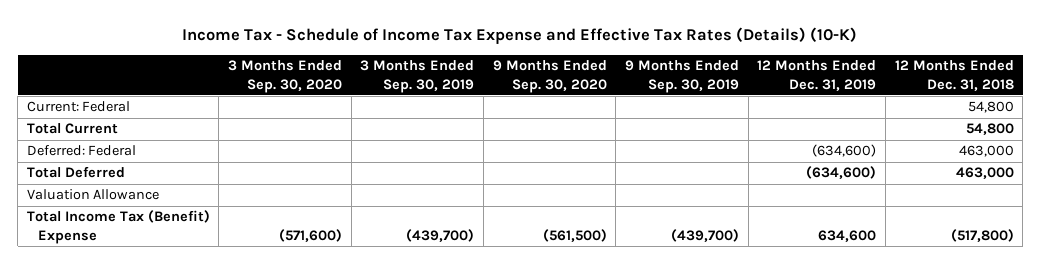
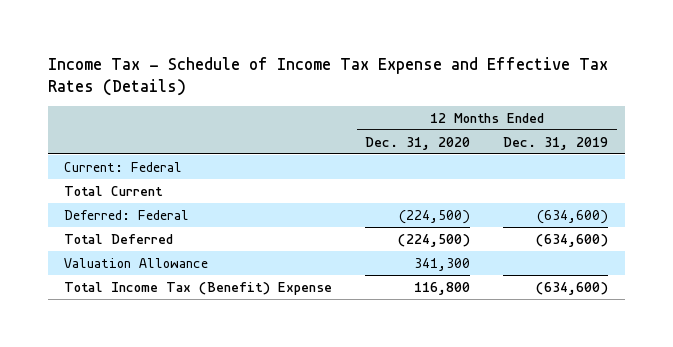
[182,27,858,45] Income Tax - Schedule of Income Tax Expense and Effective Tax Rates (Details) (10-K) -> [47,56,608,96] Income Tax - Schedule of Income Tax Expense and Effective Tax Rates (Details)
[228,60,343,93] 3 Months Ended Sep. 30, 2020 -> none
[360,60,475,93] 3 Months Ended Sep. 30, 2019 -> none
[492,60,607,93] 9 Months Ended Sep. 30, 2020 -> none
[624,60,739,93] 9 Months Ended Sep. 30, 2019 -> none
[894,60,1014,91] 12 Months Ended Dec. 31, 2018 -> none
none -> [365,136,471,150] Dec. 31, 2020
[818,229,877,242] 634,600 -> [536,281,609,295] (634,600)

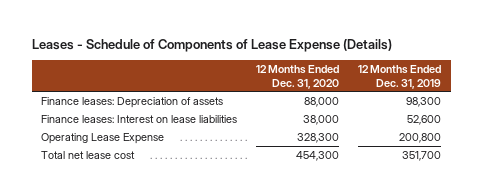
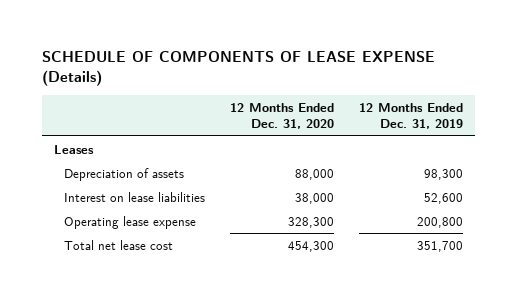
[31,39,392,53] Leases - Schedule of Components of Lease Expense (Details) -> [41,49,435,87] SCHEDULE OF COMPONENTS OF LEASE EXPENSE (Details)
none -> [53,144,94,154] Leases
[41,96,224,108] Finance leases: Depreciation of assets -> [64,167,185,181] Depreciation of assets
[41,114,238,123] Finance leases: Interest on lease liabilities -> [64,191,206,202] Interest on lease liabilities
[41,132,165,144] Operating Lease Expense -> [64,215,197,229] Operating lease expense

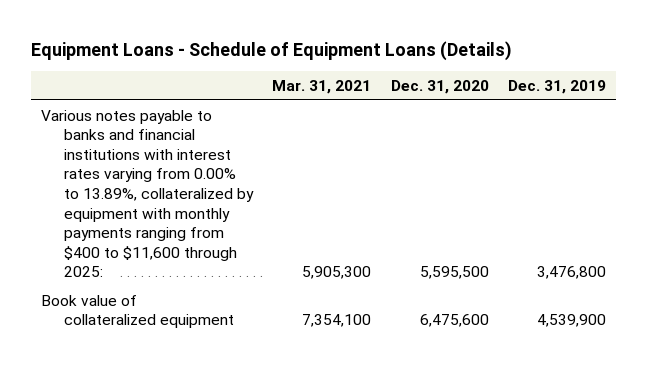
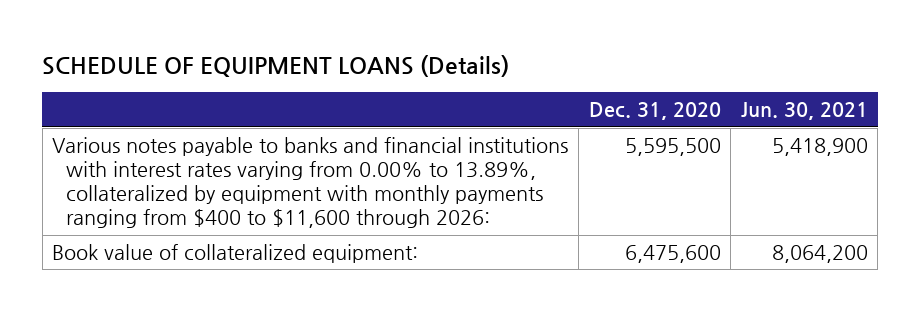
[31,40,513,61] Equipment Loans - Schedule of Equipment Loans (Details) -> [42,54,510,77] SCHEDULE OF EQUIPMENT LOANS (Details)
[272,80,372,95] Mar. 31, 2021 -> none
[507,80,606,95] Dec. 31, 2019 -> none
none -> [740,102,868,121] Jun. 30, 2021
[41,109,254,278] Various notes payable to banks and financial institutions with interest rates varying from 0.00% to 13.89%, collateralized by equipment with monthly payments ranging from $400 to $11,600 through 2025: -> [52,136,569,229] Various notes payable to banks and financial institutions with interest rates varying from 0.00% to 13.89%, collateralized by equipment with monthly payments ranging from $400 to $11,600 through 2026:
[41,294,234,329] Book value of collateralized equipment -> [52,243,419,263] Book value of collateralized equipment:

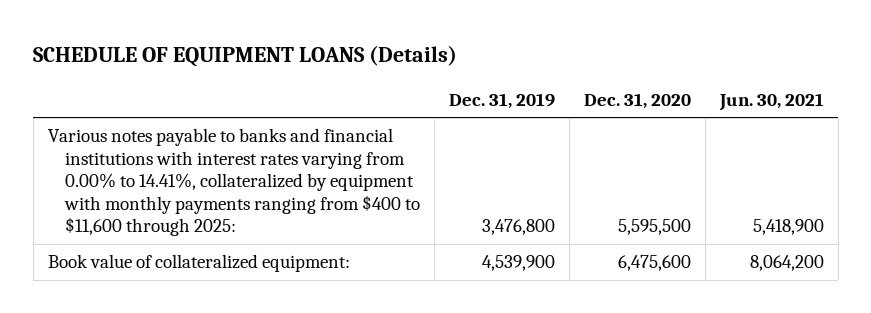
none -> [448,92,555,109] Dec. 31, 2019
[52,136,569,229] Various notes payable to banks and financial institutions with interest rates varying from 0.00% to 13.89%, collateralized by equipment with monthly payments ranging from $400 to $11,600 through 2026: -> [47,128,421,237] Various notes payable to banks and financial institutions with interest rates varying from 0.00% to 14.41%, collateralized by equipment with monthly payments ranging from $400 to $11,600 through 2025:

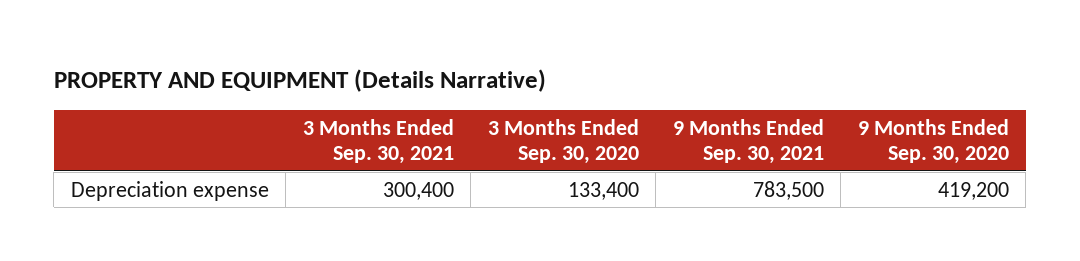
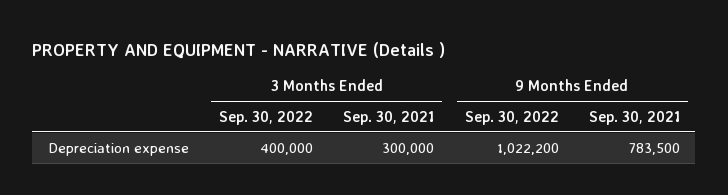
[53,68,546,92] PROPERTY AND EQUIPMENT (Details Narrative) -> [32,42,446,60] PROPERTY AND EQUIPMENT - NARRATIVE (Details )
[487,118,639,164] 3 Months Ended Sep. 30, 2020 -> none
[857,118,1009,164] 9 Months Ended Sep. 30, 2020 -> none
none -> [218,110,313,125] Sep. 30, 2022
none -> [464,110,559,125] Sep. 30, 2022
[382,181,454,200] 300,400 -> [382,143,435,156] 300,000

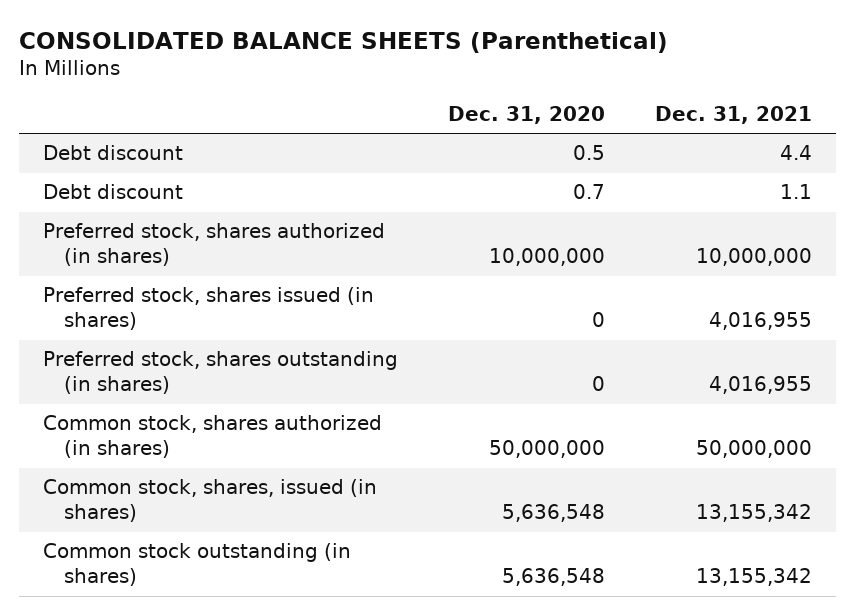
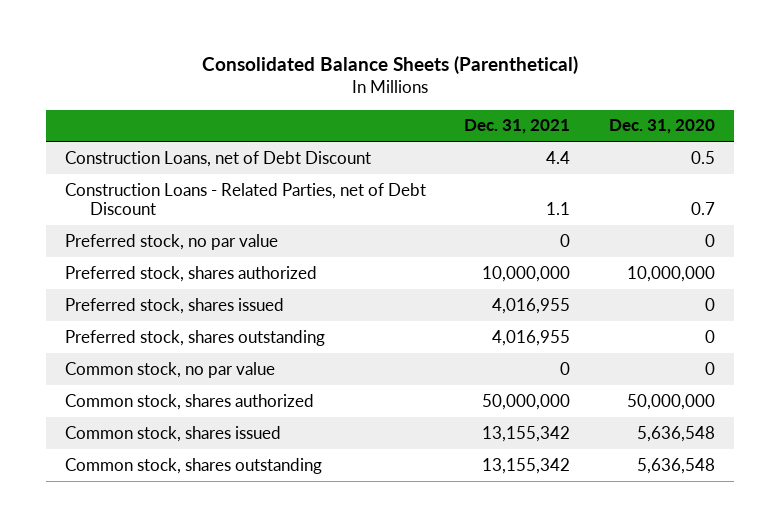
[18,32,668,54] CONSOLIDATED BALANCE SHEETS (Parenthetical) -> [201,56,578,75] Consolidated Balance Sheets (Parenthetical)
[43,145,184,161] Debt discount -> [64,150,371,167] Construction Loans, net of Debt Discount
[43,184,184,200] Debt discount -> [64,182,426,215] Construction Loans - Related Parties, net of Debt Discount
none -> [64,233,278,250] Preferred stock, no par value
[43,223,386,267] Preferred stock, shares authorized (in shares) -> [64,265,317,282] Preferred stock, shares authorized
[43,287,375,331] Preferred stock, shares issued (in shares) -> [64,297,284,314] Preferred stock, shares issued
[43,351,399,395] Preferred stock, shares outstanding (in shares) -> [64,329,325,346] Preferred stock, shares outstanding
none -> [64,361,275,378] Common stock, no par value
[43,415,383,459] Common stock, shares authorized (in shares) -> [64,393,314,410] Common stock, shares authorized
[43,479,378,523] Common stock, shares, issued (in shares) -> [64,425,281,442] Common stock, shares issued
[43,543,352,587] Common stock outstanding (in shares) -> [64,457,322,474] Common stock, shares outstanding

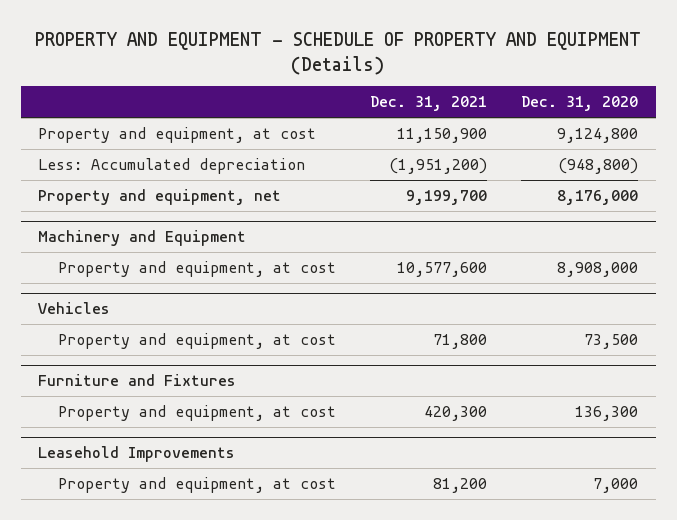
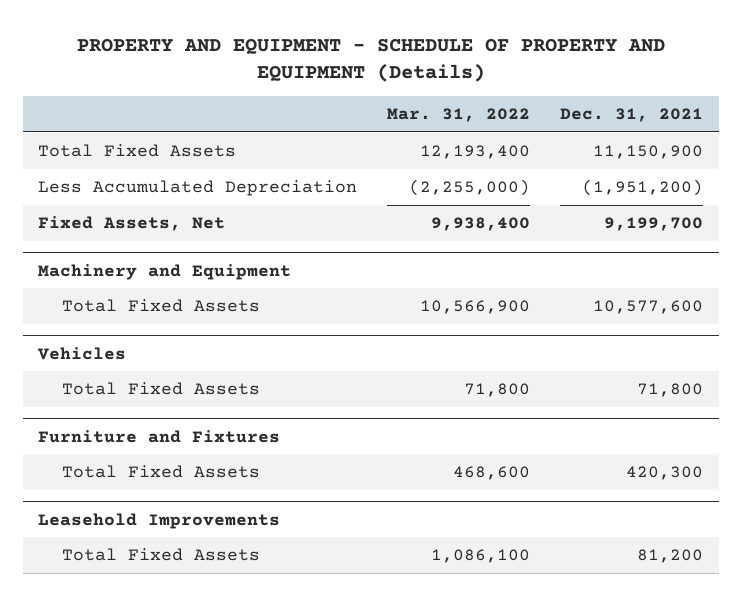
[521,96,639,112] Dec. 31, 2020 -> none
none -> [387,107,531,122] Mar. 31, 2022
[38,126,317,143] Property and equipment, at cost -> [38,143,237,157] Total Fixed Assets
[38,157,306,174] Less: Accumulated depreciation -> [38,179,358,196] Less Accumulated Depreciation
[38,188,282,205] Property and equipment, net -> [38,215,226,231] Fixed Assets, Net
[57,260,336,277] Property and equipment, at cost -> [61,298,260,312] Total Fixed Assets
[57,332,336,349] Property and equipment, at cost -> [61,381,260,395] Total Fixed Assets
[57,404,336,421] Property and equipment, at cost -> [61,464,260,478] Total Fixed Assets
[57,476,336,493] Property and equipment, at cost -> [61,547,260,561] Total Fixed Assets

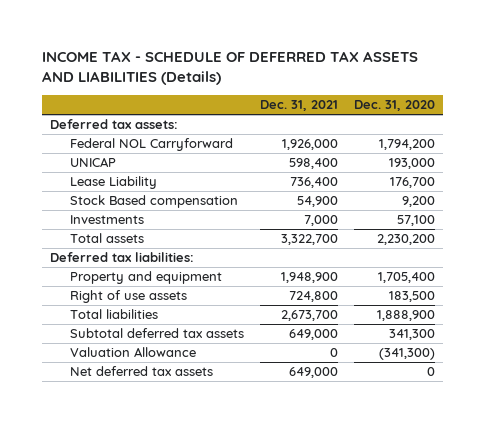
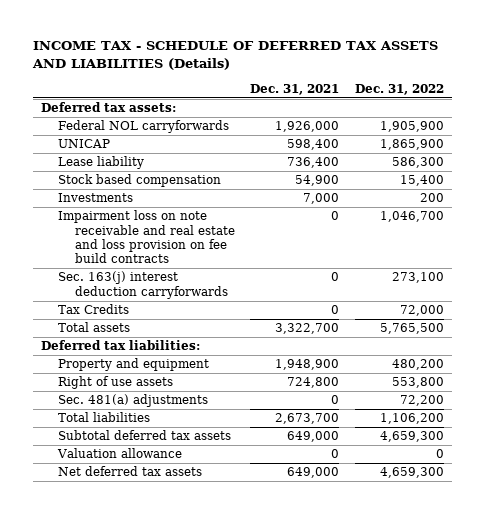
[354,100,436,112] Dec. 31, 2020 -> none
none -> [355,83,445,95] Dec. 31, 2022
[70,138,234,152] Federal NOL Carryforward -> [57,120,229,134] Federal NOL carryforwards
[70,176,158,190] Lease Liability -> [57,156,144,170] Lease liability
[70,195,239,209] Stock Based compensation -> [57,174,221,188] Stock based compensation
none -> [57,210,235,264] Impairment loss on note receivable and real estate and loss provision on fee build contracts
none -> [57,271,228,299] Sec. 163(j) interest deduction carryforwards
none -> [57,304,129,315] Tax Credits
none -> [57,394,208,408] Sec. 481(a) adjustments
[70,347,197,358] Valuation Allowance -> [56,448,182,459] Valuation allowance

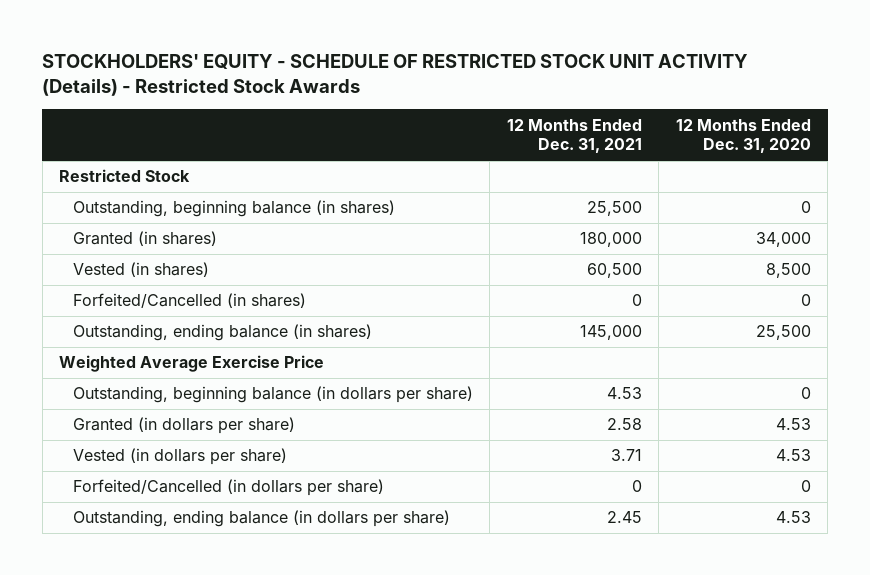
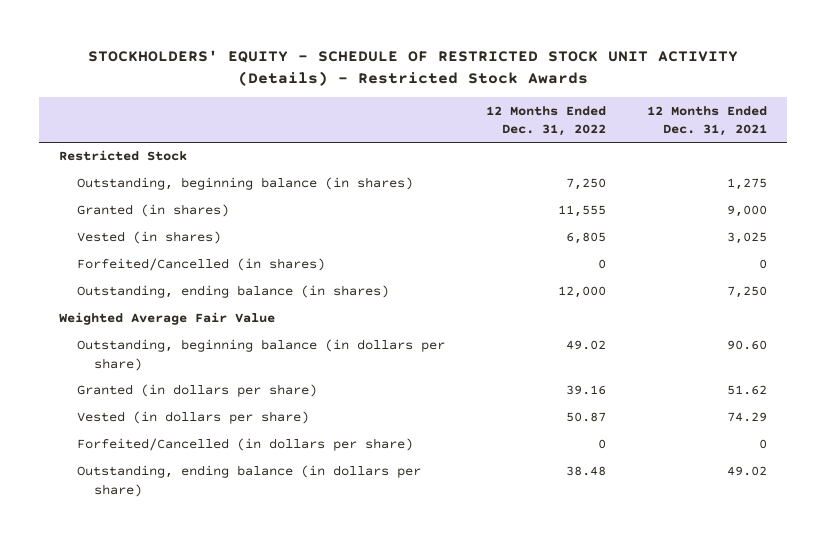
[675,118,811,154] 12 Months Ended Dec. 31, 2020 -> none
none -> [485,105,606,137] 12 Months Ended Dec. 31, 2022
[586,201,642,217] 25,500 -> [726,178,767,191] 1,275
[579,232,642,248] 180,000 -> [726,205,767,218] 9,000
[586,263,642,279] 60,500 -> [726,232,767,245] 3,025
[579,325,642,341] 145,000 -> [726,286,767,299] 7,250
[59,355,325,373] Weighted Average Exercise Price -> [59,312,276,326] Weighted Average Fair Value
[606,387,642,400] 4.53 -> [726,340,767,351] 90.60
[606,418,642,431] 2.58 -> [726,385,767,396] 51.62
[610,449,642,462] 3.71 -> [726,412,767,423] 74.29
[606,511,642,524] 2.45 -> [726,466,767,477] 49.02

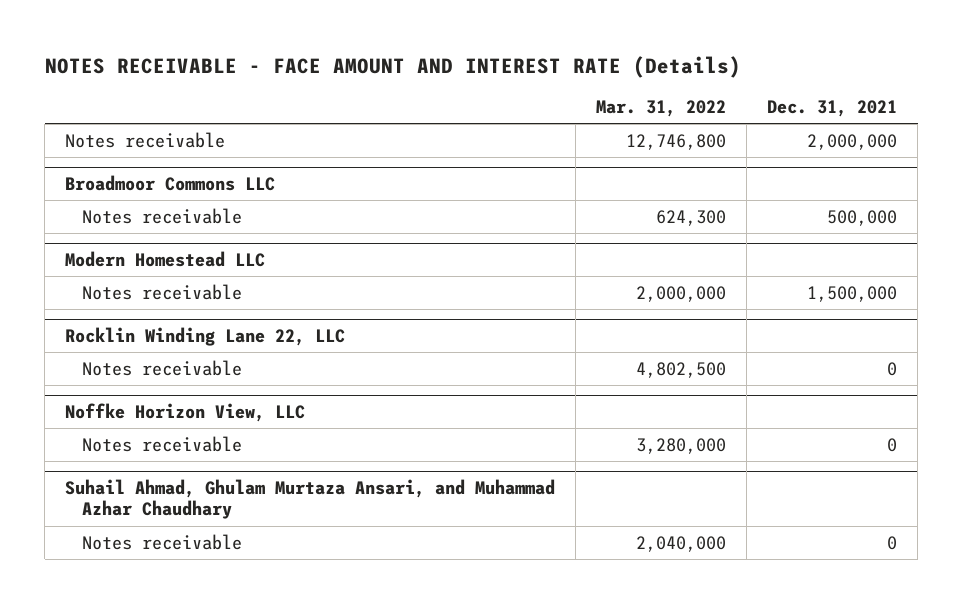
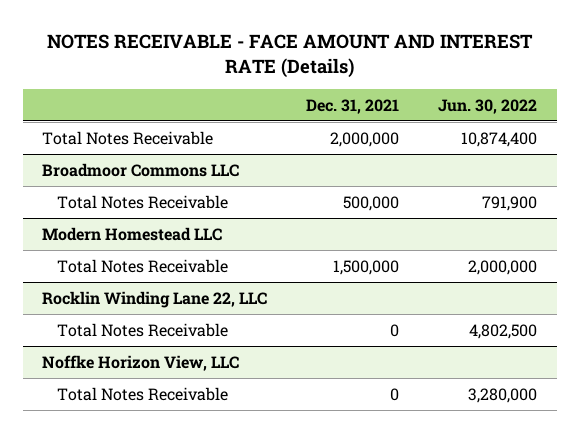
[596,100,727,118] Mar. 31, 2022 -> none
none -> [438,98,538,114] Jun. 30, 2022
[65,131,226,148] Notes receivable -> [42,130,214,145] Total Notes Receivable
[82,207,243,224] Notes receivable -> [56,194,228,209] Total Notes Receivable
[82,283,243,300] Notes receivable -> [56,258,228,273] Total Notes Receivable
[82,359,243,376] Notes receivable -> [56,322,228,337] Total Notes Receivable
[65,479,556,520] Suhail Ahmad, Ghulam Murtaza Ansari, and Muhammad Azhar Chaudhary -> none
[82,533,243,550] Notes receivable -> none
[82,435,243,452] Notes receivable -> [56,386,228,401] Total Notes Receivable

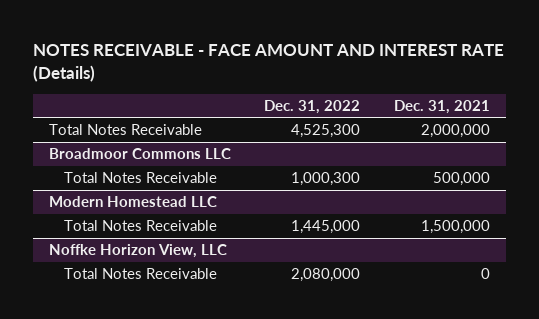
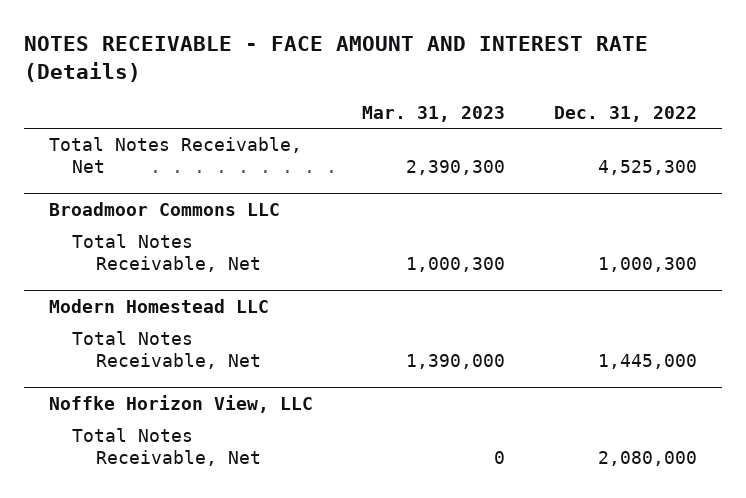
[393,99,490,114] Dec. 31, 2021 -> none
none -> [361,105,505,122] Mar. 31, 2023
[49,124,203,136] Total Notes Receivable -> [48,137,302,174] Total Notes Receivable, Net
[63,172,217,184] Total Notes Receivable -> [72,234,261,273] Total Notes Receivable, Net
[63,220,217,232] Total Notes Receivable -> [72,331,261,370] Total Notes Receivable, Net
[63,268,217,280] Total Notes Receivable -> [72,428,261,467] Total Notes Receivable, Net

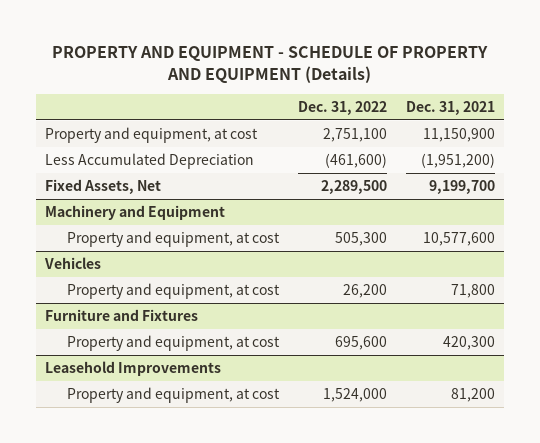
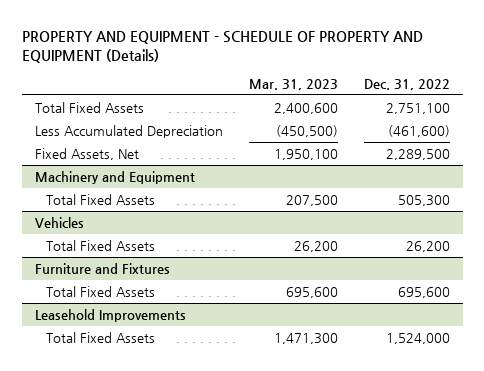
[405,100,495,115] Dec. 31, 2021 -> none
none -> [248,78,338,90] Mar. 31, 2023
[45,127,259,144] Property and equipment, at cost -> [34,101,144,113] Total Fixed Assets
[67,231,281,248] Property and equipment, at cost -> [45,193,155,205] Total Fixed Assets
[67,283,281,300] Property and equipment, at cost -> [45,239,155,251] Total Fixed Assets
[67,335,281,352] Property and equipment, at cost -> [45,285,155,297] Total Fixed Assets
[67,387,281,404] Property and equipment, at cost -> [45,331,155,343] Total Fixed Assets

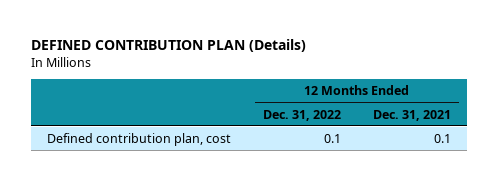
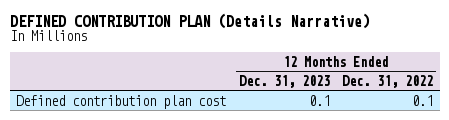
[30,38,306,52] DEFINED CONTRIBUTION PLAN (Details) -> [9,12,370,29] DEFINED CONTRIBUTION PLAN (Details Narrative)
[373,109,452,121] Dec. 31, 2021 -> none
none -> [238,74,330,88] Dec. 31, 2023
[46,133,231,147] Defined contribution plan, cost -> [16,94,227,109] Defined contribution plan cost

